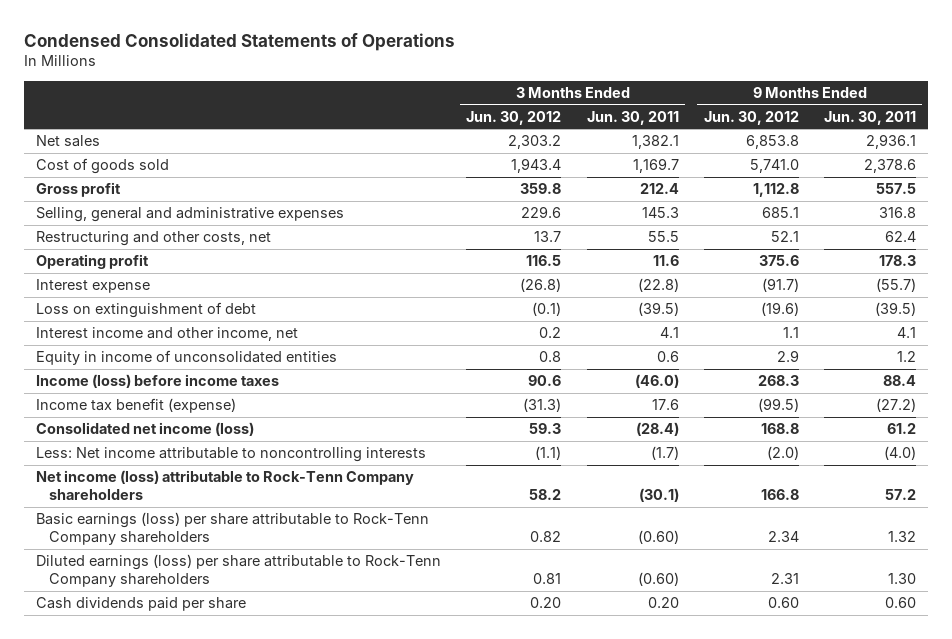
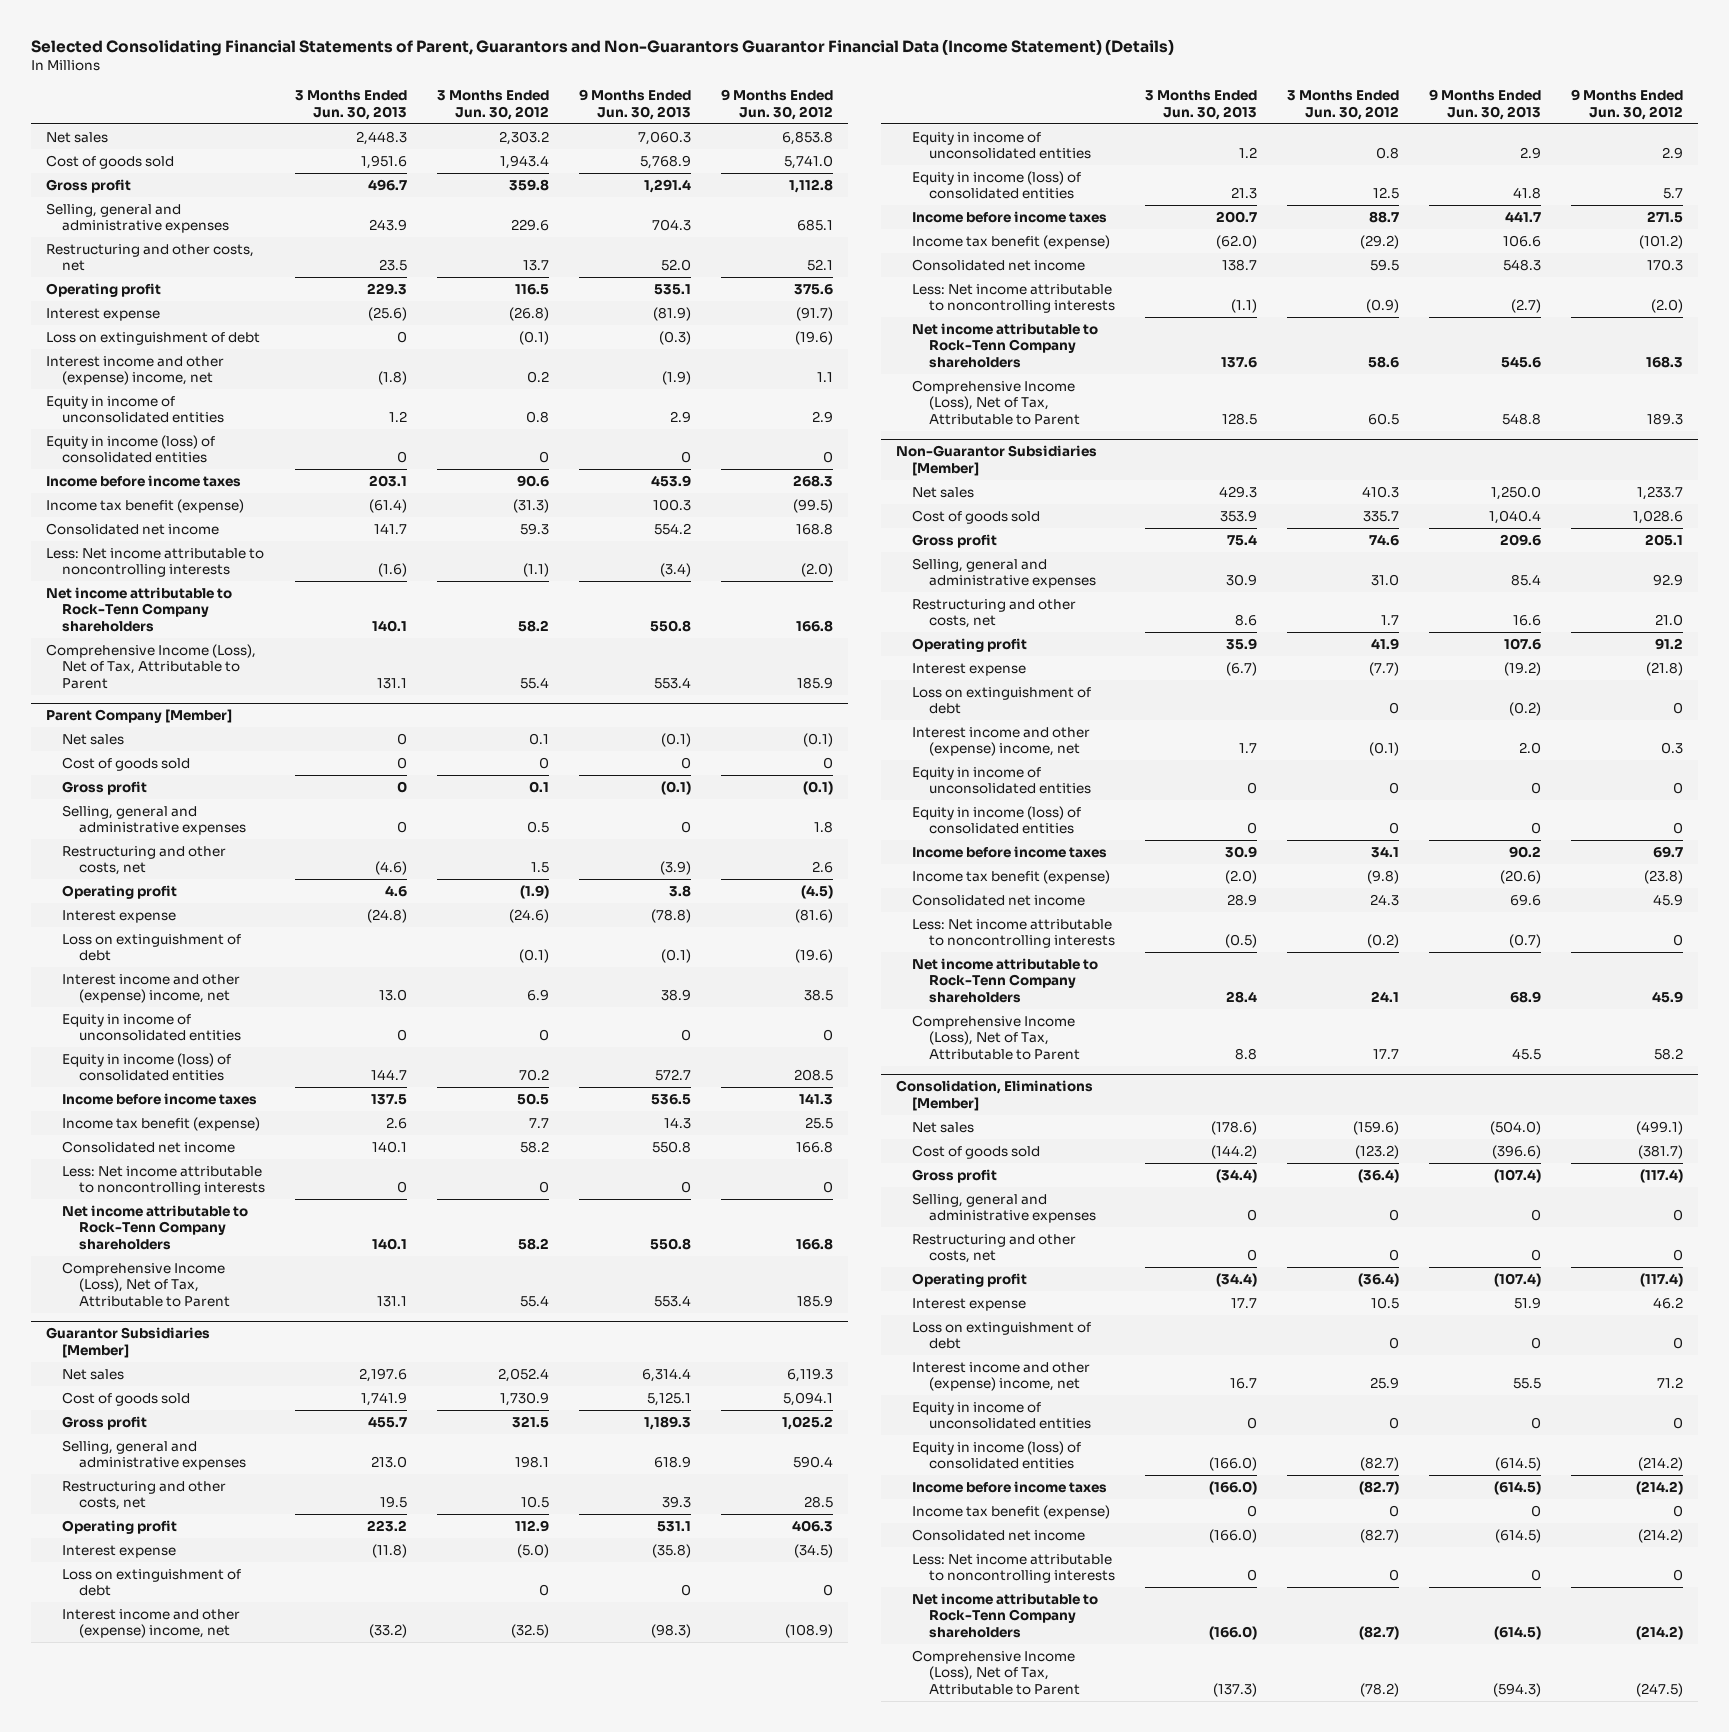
[23,32,455,51] Condensed Consolidated Statements of Operations -> [31,38,1175,56] Selected Consolidating Financial Statements of Parent, Guarantors and Non-Guarantors Guarantor Financial Data (Income Statement) (Details)
[586,110,679,125] Jun. 30, 2011 -> none
[823,110,916,125] Jun. 30, 2011 -> none
none -> [294,90,407,120] 3 Months Ended Jun. 30, 2013
none -> [578,89,691,120] 9 Months Ended Jun. 30, 2013
[36,327,299,342] Interest income and other income, net -> [46,355,225,386] Interest income and other (expense) income, net
none -> [46,434,216,464] Equity in income (loss) of consolidated entities
[36,374,280,389] Income (loss) before income taxes -> [46,474,242,487] Income before income taxes
[36,422,255,437] Consolidated net income (loss) -> [46,522,220,535] Consolidated net income
[36,512,430,546] Basic earnings (loss) per share attributable to Rock-Tenn Company shareholders -> none
[36,554,442,588] Diluted earnings (loss) per share attributable to Rock-Tenn Company shareholders -> none
[36,597,247,612] Cash dividends paid per share -> none
[36,470,415,501] Net income (loss) attributable to Rock-Tenn Company shareholders -> [46,586,233,632] Net income attributable to Rock-Tenn Company shareholders
none -> [46,643,257,689] Comprehensive Income (Loss), Net of Tax, Attributable to Parent
none -> [46,709,233,724] Parent Company [Member]
none -> [62,733,125,745] Net sales
none -> [62,756,191,771] Cost of goods sold
none -> [62,780,148,795] Gross profit
none -> [62,804,246,836] Selling, general and administrative expenses
none -> [62,845,227,876] Restructuring and other costs, net
none -> [62,884,178,899] Operating profit
none -> [62,909,177,923] Interest expense
none -> [62,933,242,962] Loss on extinguishment of debt
none -> [62,973,241,1004] Interest income and other (expense) income, net
none -> [62,1013,241,1042] Equity in income of unconsolidated entities
none -> [62,1052,232,1082] Equity in income (loss) of consolidated entities
none -> [62,1092,258,1105] Income before income taxes
none -> [62,1116,261,1131] Income tax benefit (expense)
none -> [62,1140,236,1153] Consolidated net income
none -> [62,1165,265,1196] Less: Net income attributable to noncontrolling interests
none -> [62,1204,249,1250] Net income attributable to Rock-Tenn Company shareholders
none -> [62,1261,230,1307] Comprehensive Income (Loss), Net of Tax, Attributable to Parent
none -> [46,1327,211,1358] Guarantor Subsidiaries [Member]
none -> [62,1368,125,1380] Net sales
none -> [62,1391,191,1406] Cost of goods sold
none -> [62,1415,148,1430] Gross profit
none -> [62,1439,246,1471] Selling, general and administrative expenses
none -> [62,1480,227,1511] Restructuring and other costs, net
none -> [62,1519,178,1534] Operating profit
none -> [62,1544,177,1558] Interest expense
none -> [62,1568,242,1597] Loss on extinguishment of debt
none -> [62,1608,241,1639] Interest income and other (expense) income, net
none -> [912,131,1091,160] Equity in income of unconsolidated entities
none -> [912,170,1082,200] Equity in income (loss) of consolidated entities
none -> [912,210,1108,223] Income before income taxes
none -> [912,234,1111,249] Income tax benefit (expense)
none -> [912,258,1086,271] Consolidated net income
none -> [912,283,1115,314] Less: Net income attributable to noncontrolling interests
none -> [912,322,1099,368] Net income attributable to Rock-Tenn Company shareholders
none -> [912,379,1080,425] Comprehensive Income (Loss), Net of Tax, Attributable to Parent
none -> [896,445,1098,476] Non-Guarantor Subsidiaries [Member]
none -> [912,486,975,498] Net sales
none -> [912,509,1041,524] Cost of goods sold
none -> [912,533,998,548] Gross profit
none -> [912,557,1096,589] Selling, general and administrative expenses
none -> [912,598,1077,629] Restructuring and other costs, net
none -> [912,637,1028,652] Operating profit
none -> [912,662,1027,676] Interest expense
none -> [912,686,1092,715] Loss on extinguishment of debt
none -> [912,726,1091,757] Interest income and other (expense) income, net
none -> [912,766,1091,795] Equity in income of unconsolidated entities
none -> [912,805,1082,835] Equity in income (loss) of consolidated entities
none -> [912,845,1108,858] Income before income taxes
none -> [912,869,1111,884] Income tax benefit (expense)
none -> [912,893,1086,906] Consolidated net income
none -> [912,918,1115,949] Less: Net income attributable to noncontrolling interests
none -> [912,957,1099,1003] Net income attributable to Rock-Tenn Company shareholders
none -> [912,1014,1080,1060] Comprehensive Income (Loss), Net of Tax, Attributable to Parent
none -> [896,1080,1094,1111] Consolidation, Eliminations [Member]
none -> [912,1121,975,1133] Net sales
none -> [912,1144,1041,1159] Cost of goods sold
none -> [912,1168,998,1183] Gross profit
none -> [912,1192,1096,1224] Selling, general and administrative expenses
none -> [912,1233,1077,1264] Restructuring and other costs, net
none -> [912,1272,1028,1287] Operating profit
none -> [912,1297,1027,1311] Interest expense
none -> [912,1321,1092,1350] Loss on extinguishment of debt
none -> [912,1361,1091,1392] Interest income and other (expense) income, net
none -> [912,1401,1091,1430] Equity in income of unconsolidated entities
none -> [912,1440,1082,1470] Equity in income (loss) of consolidated entities
none -> [912,1480,1108,1493] Income before income taxes
none -> [912,1504,1111,1519] Income tax benefit (expense)
none -> [912,1528,1086,1541] Consolidated net income
none -> [912,1553,1115,1584] Less: Net income attributable to noncontrolling interests
none -> [912,1592,1099,1638] Net income attributable to Rock-Tenn Company shareholders
none -> [912,1649,1080,1695] Comprehensive Income (Loss), Net of Tax, Attributable to Parent

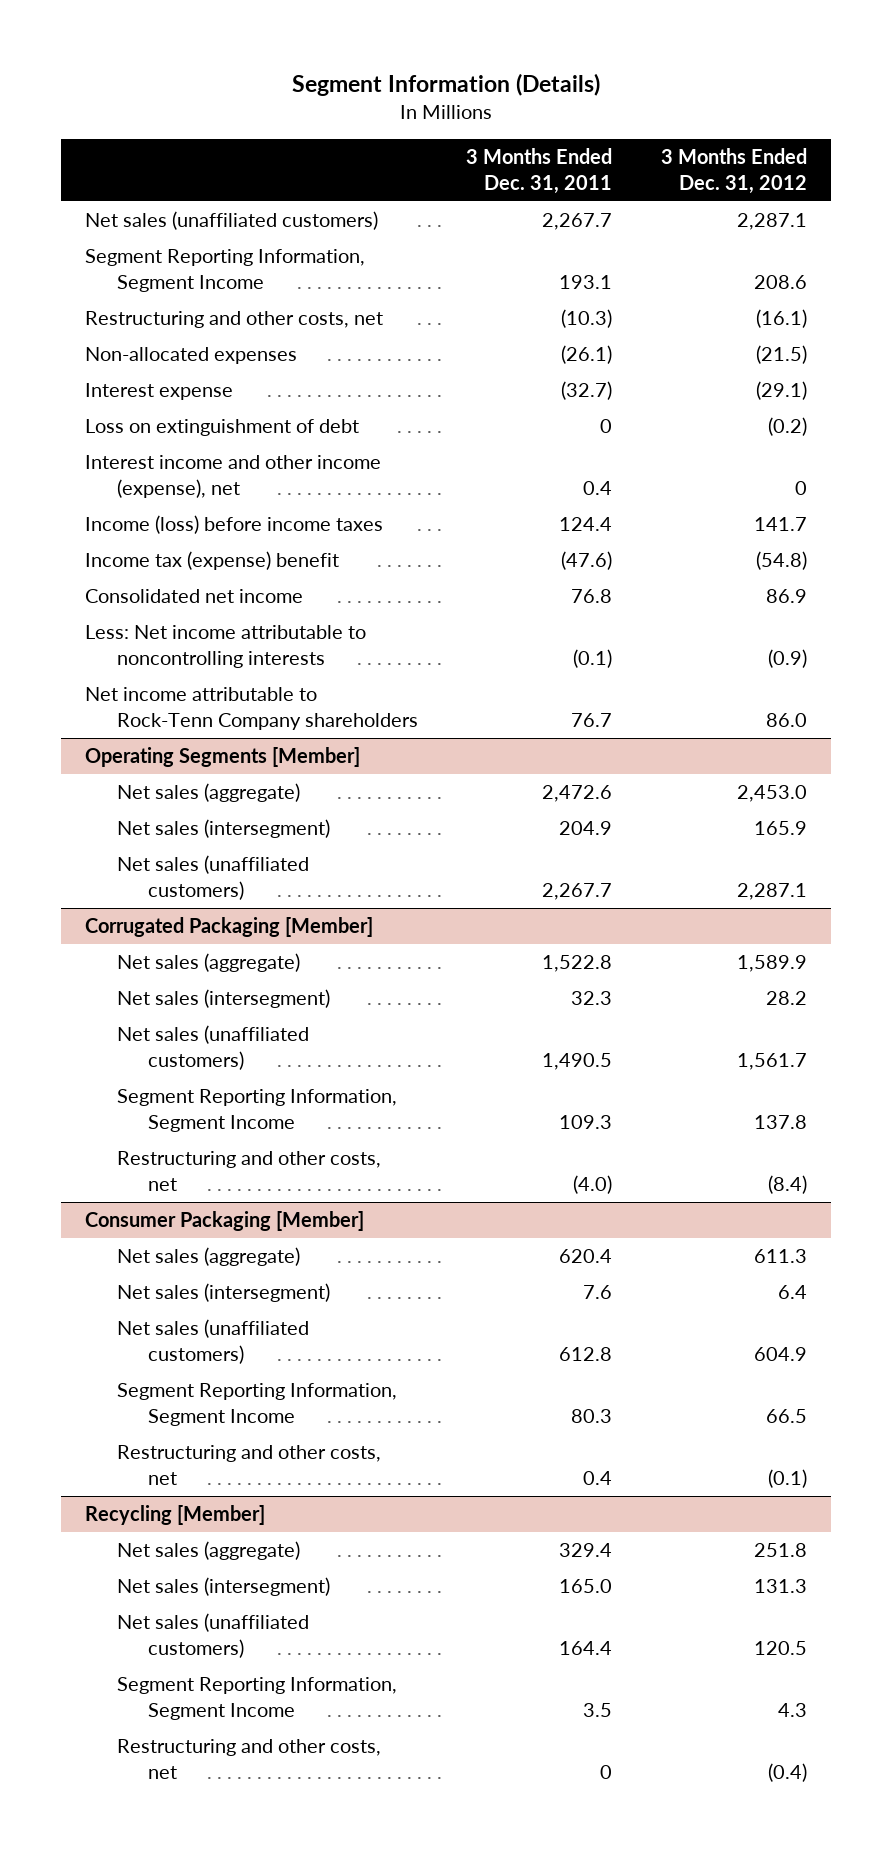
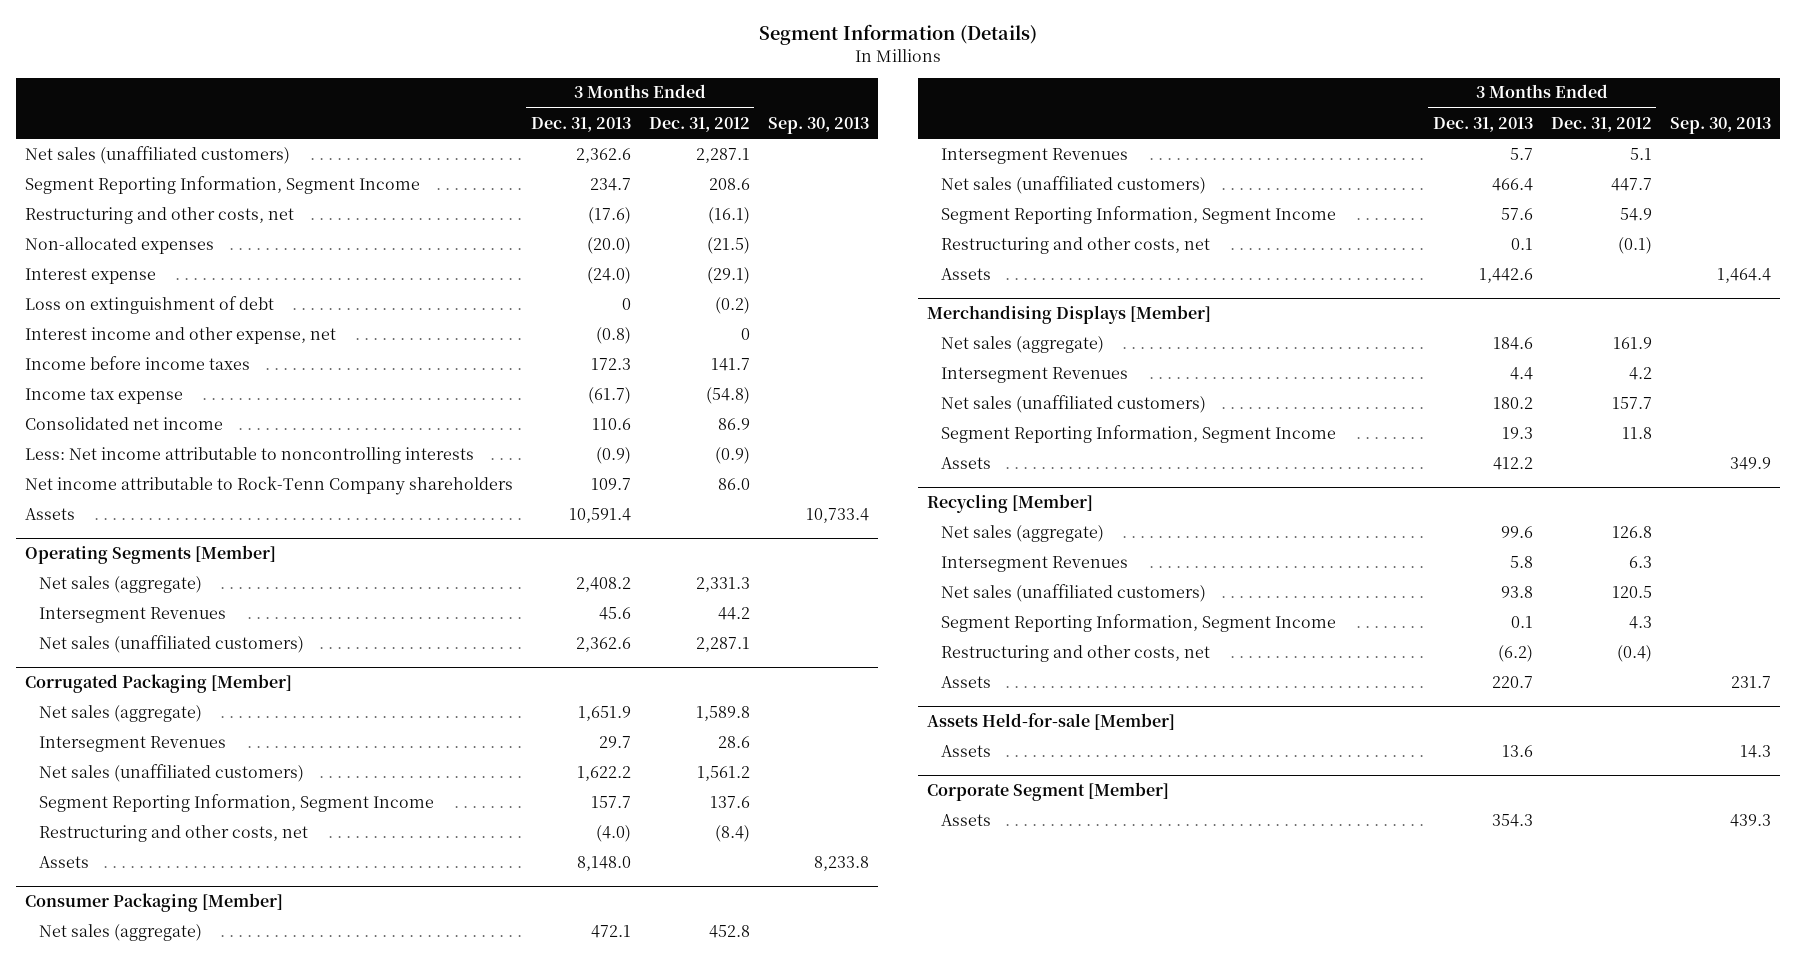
[466,148,613,195] 3 Months Ended Dec. 31, 2011 -> none
none -> [530,116,631,132] Dec. 31, 2013
none -> [767,116,869,134] Sep. 30, 2013
[85,455,382,498] Interest income and other income (expense), net -> [24,326,336,344] Interest income and other expense, net
[85,515,384,535] Income (loss) before income taxes -> [24,355,250,370] Income before income taxes
[85,551,340,571] Income tax (expense) benefit -> [24,387,183,404] Income tax expense
none -> [24,507,75,520] Assets
[116,819,330,839] Net sales (intersegment) -> none
[737,785,808,803] 2,453.0 -> [695,576,750,592] 2,331.3
none -> [38,606,226,623] Intersegment Revenues
[116,989,330,1009] Net sales (intersegment) -> none
[737,955,808,973] 1,589.9 -> [695,705,750,721] 1,589.8
none -> [38,735,226,752] Intersegment Revenues
[737,1052,808,1070] 1,561.7 -> [696,765,750,781] 1,561.2
[754,1114,808,1129] 137.8 -> [709,795,750,808] 137.6
none -> [38,855,89,868] Assets
[116,1283,330,1303] Net sales (intersegment) -> none
[754,1249,808,1264] 611.3 -> [708,924,750,938] 452.8
none -> [940,147,1128,164] Intersegment Revenues
[754,1346,808,1361] 604.9 -> [1610,177,1652,191] 447.7
[766,1408,808,1423] 66.5 -> [1619,207,1652,221] 54.9
none -> [940,267,991,280] Assets
none -> [926,305,1211,325] Merchandising Displays [Member]
none -> [940,335,1104,353] Net sales (aggregate)
none -> [940,366,1128,383] Intersegment Revenues
none -> [940,394,1206,413] Net sales (unaffiliated customers)
none -> [940,424,1336,443] Segment Reporting Information, Segment Income
none -> [940,456,991,469] Assets
[116,1577,330,1597] Net sales (intersegment) -> none
[754,1543,808,1558] 251.8 -> [1611,525,1652,538] 126.8
none -> [940,555,1128,572] Intersegment Revenues
none -> [940,675,991,688] Assets
none -> [926,713,1175,731] Assets Held-for-sale [Member]
none -> [940,744,991,757] Assets
none -> [926,782,1169,802] Corporate Segment [Member]
none -> [940,813,991,826] Assets

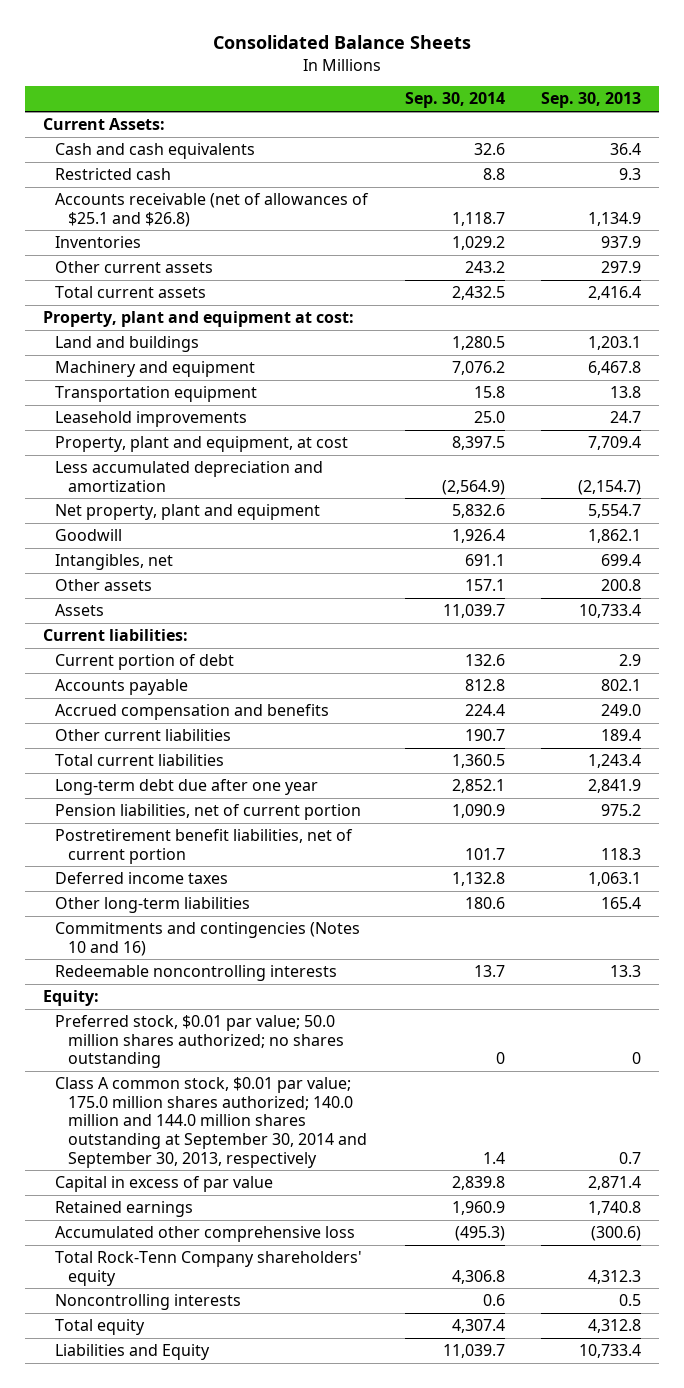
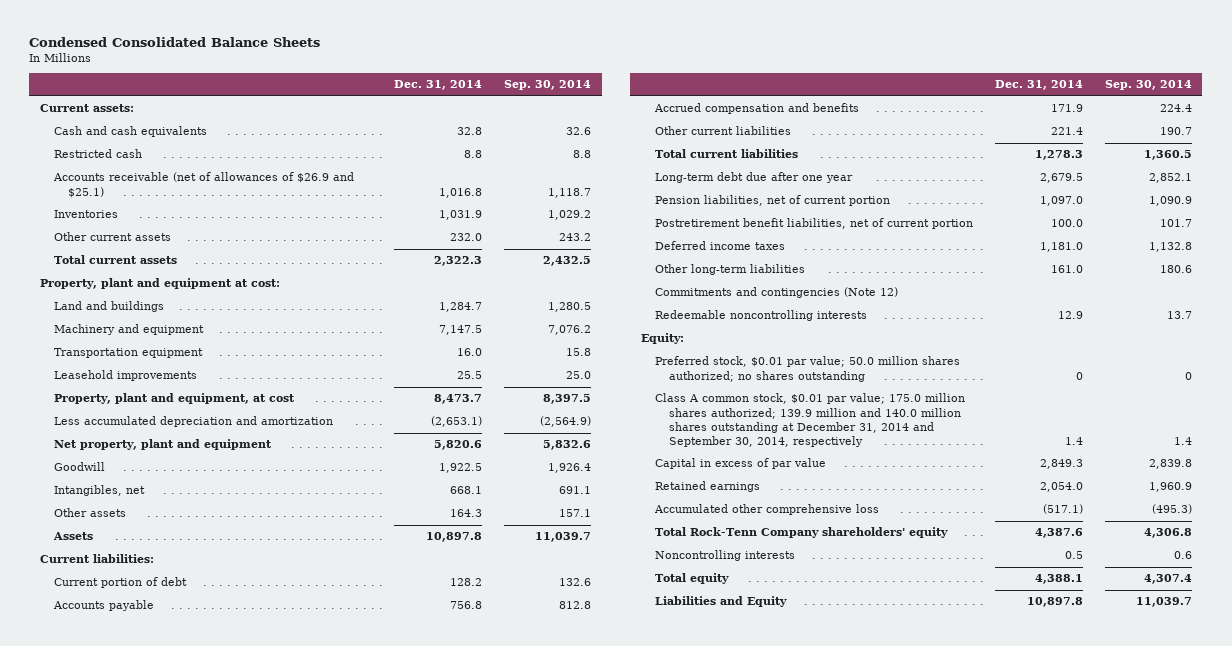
[212,35,471,50] Consolidated Balance Sheets -> [29,36,321,47] Condensed Consolidated Balance Sheets
[540,92,641,109] Sep. 30, 2013 -> none
none -> [394,80,483,91] Dec. 31, 2014
[42,118,165,131] Current Assets: -> [40,104,135,113] Current assets:
[55,193,370,227] Accounts receivable (net of allowances of $25.1 and $26.8) -> [53,172,355,198] Accounts receivable (net of allowances of $26.9 and $25.1)
[55,922,361,956] Commitments and contingencies (Notes 10 and 16) -> [654,287,898,299] Commitments and contingencies (Note 12)
[55,1077,367,1168] Class A common stock, $0.01 par value; 175.0 million shares authorized; 140.0 million and 144.0 million shares outstanding at September 30, 2014 and September 30, 2013, respectively -> [654,393,965,447] Class A common stock, $0.01 par value; 175.0 million shares authorized; 139.9 million and 140.0 million shares outstanding at December 31, 2014 and September 30, 2014, respectively

